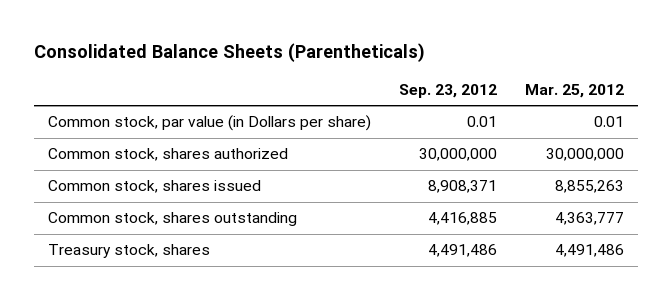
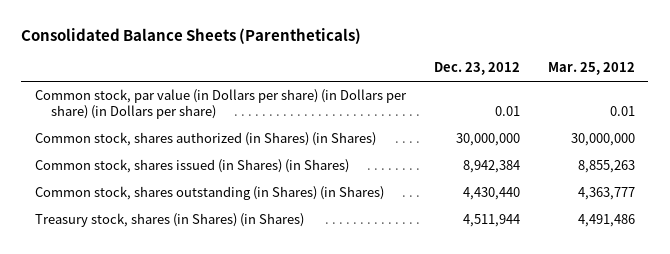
[398,84,497,99] Sep. 23, 2012 -> none
none -> [433,62,520,76] Dec. 23, 2012
[47,115,371,132] Common stock, par value (in Dollars per share) -> [35,89,408,120] Common stock, par value (in Dollars per share) (in Dollars per share) (in Dollars per share)
[47,148,288,162] Common stock, shares authorized -> [35,132,377,147] Common stock, shares authorized (in Shares) (in Shares)
[47,180,261,194] Common stock, shares issued -> [35,159,350,174] Common stock, shares issued (in Shares) (in Shares)
[47,212,297,227] Common stock, shares outstanding -> [35,186,385,201] Common stock, shares outstanding (in Shares) (in Shares)
[47,244,210,259] Treasury stock, shares -> [35,213,305,228] Treasury stock, shares (in Shares) (in Shares)

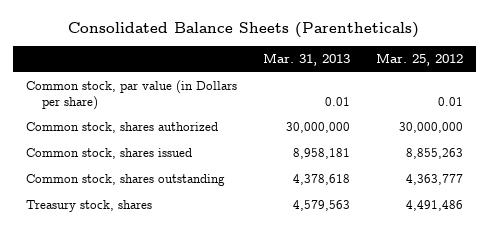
[433,62,520,76] Dec. 23, 2012 -> none
none -> [262,53,350,67] Mar. 31, 2013
[35,89,408,120] Common stock, par value (in Dollars per share) (in Dollars per share) (in Dollars per share) -> [26,80,238,110] Common stock, par value (in Dollars per share)
[35,132,377,147] Common stock, shares authorized (in Shares) (in Shares) -> [26,122,219,134] Common stock, shares authorized
[35,159,350,174] Common stock, shares issued (in Shares) (in Shares) -> [26,148,193,160] Common stock, shares issued
[35,186,385,201] Common stock, shares outstanding (in Shares) (in Shares) -> [26,174,226,187] Common stock, shares outstanding
[35,213,305,228] Treasury stock, shares (in Shares) (in Shares) -> [26,200,153,213] Treasury stock, shares

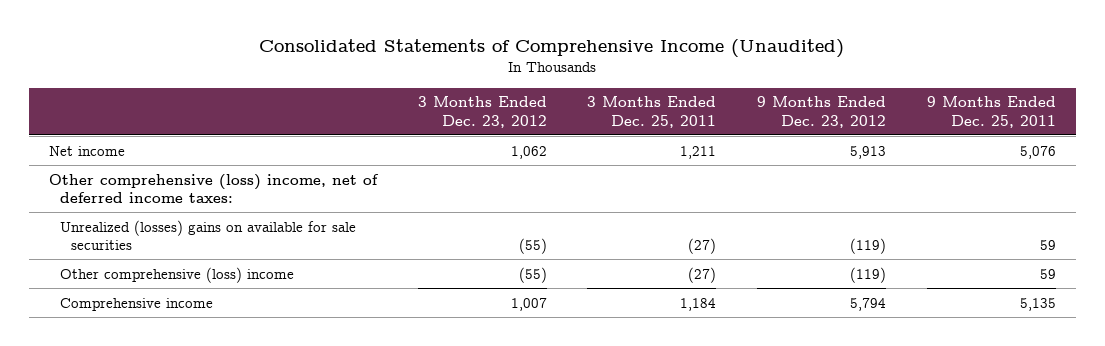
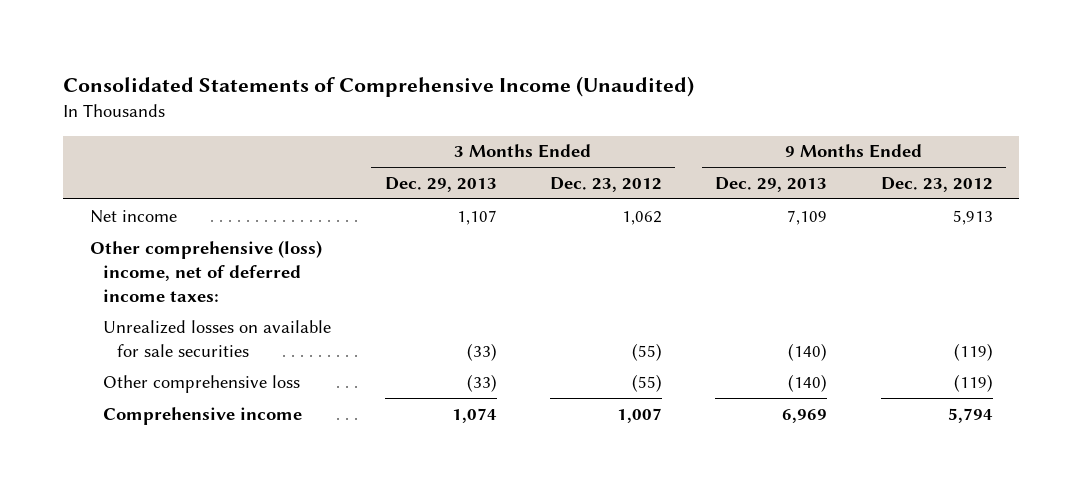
[587,96,717,128] 3 Months Ended Dec. 25, 2011 -> none
[926,96,1056,128] 9 Months Ended Dec. 25, 2011 -> none
none -> [384,177,497,193] Dec. 29, 2013
none -> [715,177,828,193] Dec. 29, 2013
[60,219,357,251] Unrealized (losses) gains on available for sale securities -> [103,319,332,357] Unrealized losses on available for sale securities
[60,266,295,283] Other comprehensive (loss) income -> [103,374,301,393] Other comprehensive loss

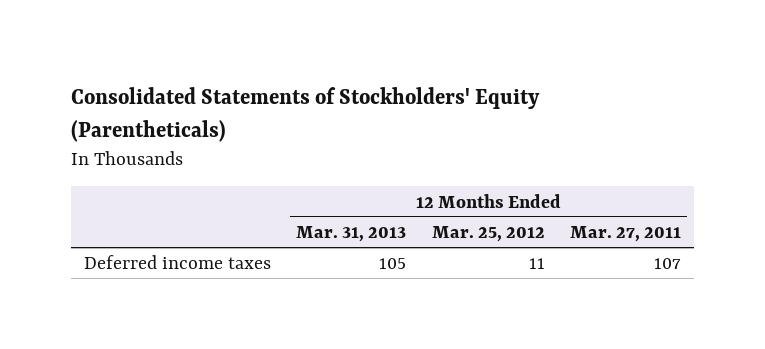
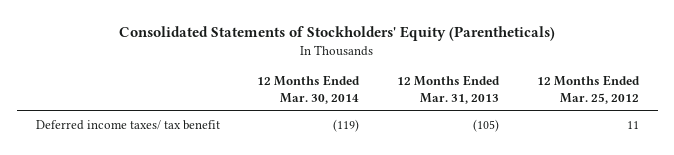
[570,226,682,243] Mar. 27, 2011 -> none
none -> [257,75,361,104] 12 Months Ended Mar. 30, 2014
[84,255,272,270] Deferred income taxes -> [35,120,220,131] Deferred income taxes/ tax benefit
[379,258,407,270] 105 -> [473,119,500,133] (105)

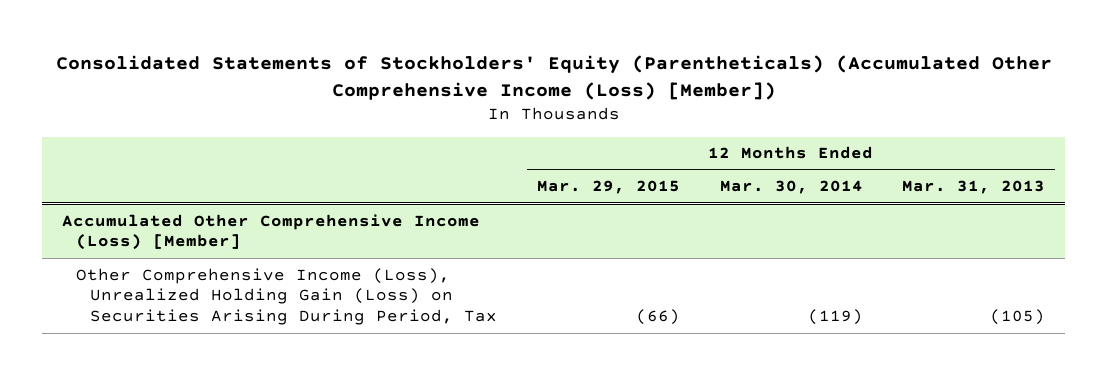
[119,26,556,42] Consolidated Statements of Stockholders' Equity (Parentheticals) -> [55,54,1052,100] Consolidated Statements of Stockholders' Equity (Parentheticals) (Accumulated Other Comprehensive Income (Loss) [Member])
[536,75,640,104] 12 Months Ended Mar. 25, 2012 -> none
none -> [536,180,680,195] Mar. 29, 2015
none -> [61,213,480,251] Accumulated Other Comprehensive Income (Loss) [Member]
[35,120,220,131] Deferred income taxes/ tax benefit -> [75,267,497,326] Other Comprehensive Income (Loss), Unrealized Holding Gain (Loss) on Securities Arising During Period, Tax

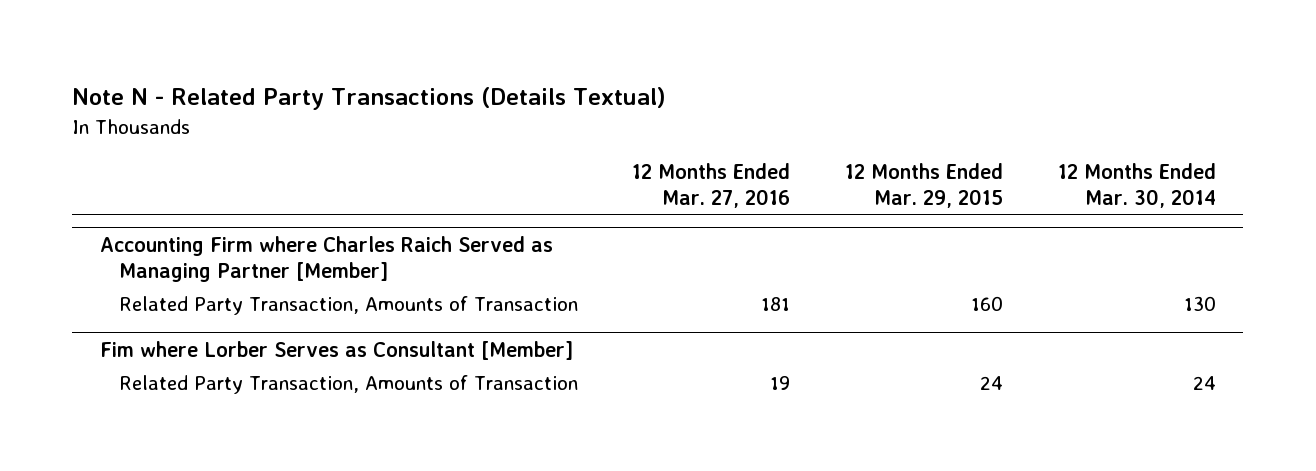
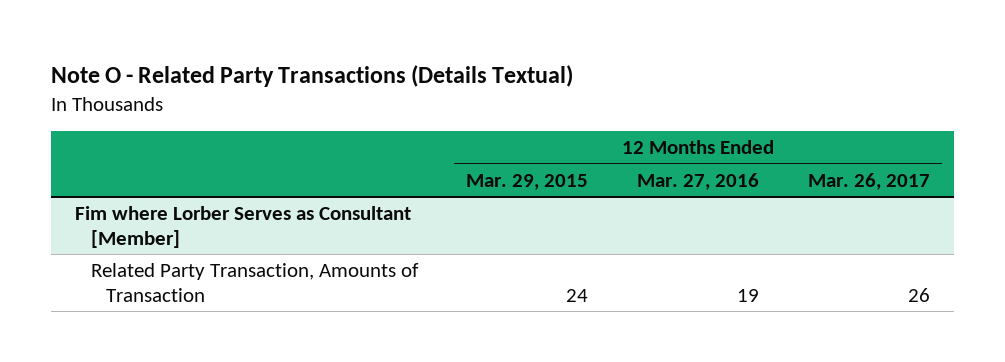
[72,87,667,111] Note N - Related Party Transactions (Details Textual) -> [50,64,573,87] Note O - Related Party Transactions (Details Textual)
[1057,162,1216,208] 12 Months Ended Mar. 30, 2014 -> none
none -> [807,172,930,190] Mar. 26, 2017
[99,235,553,282] Accounting Firm where Charles Raich Served as Managing Partner [Member] -> none
[118,295,578,315] Related Party Transaction, Amounts of Transaction -> none

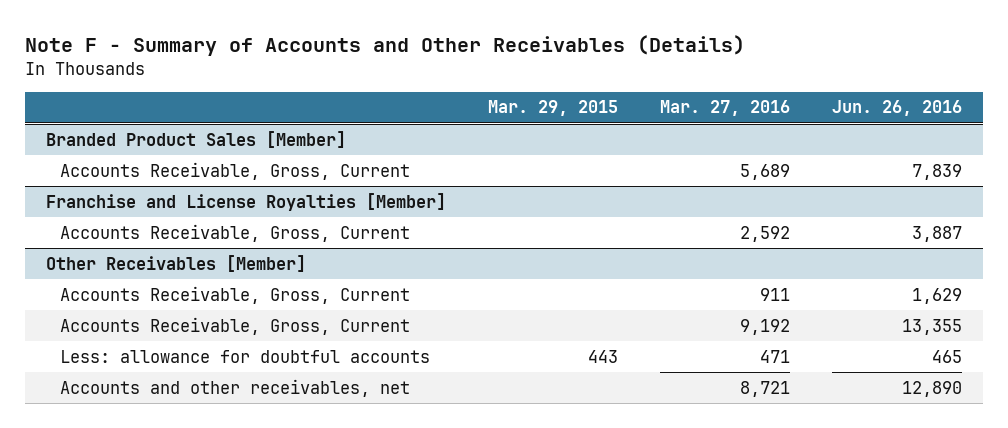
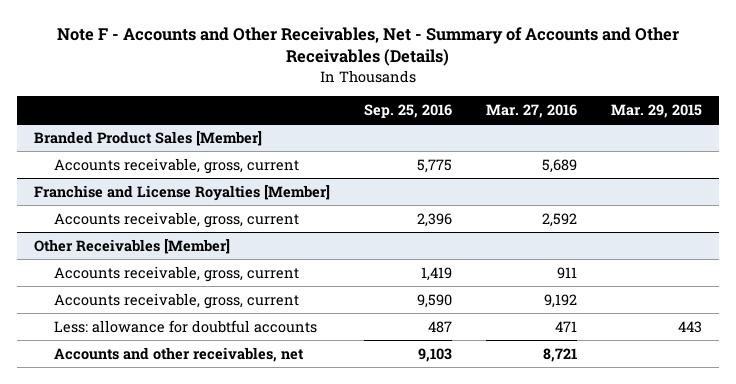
[24,34,745,56] Note F - Summary of Accounts and Other Receivables (Details) -> [57,26,680,67] Note F - Accounts and Other Receivables, Net - Summary of Accounts and Other Receivables (Details)
[832,100,963,117] Jun. 26, 2016 -> none
none -> [364,104,453,119] Sep. 25, 2016
[60,161,411,180] Accounts Receivable, Gross, Current -> [53,157,299,174] Accounts receivable, gross, current
[60,223,411,242] Accounts Receivable, Gross, Current -> [53,211,299,228] Accounts receivable, gross, current
[60,285,411,304] Accounts Receivable, Gross, Current -> [53,265,299,282] Accounts receivable, gross, current
[60,316,411,335] Accounts Receivable, Gross, Current -> [53,292,299,309] Accounts receivable, gross, current

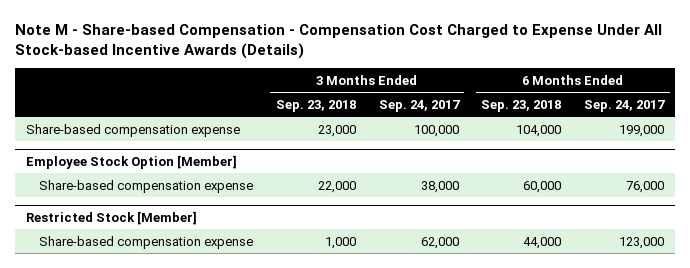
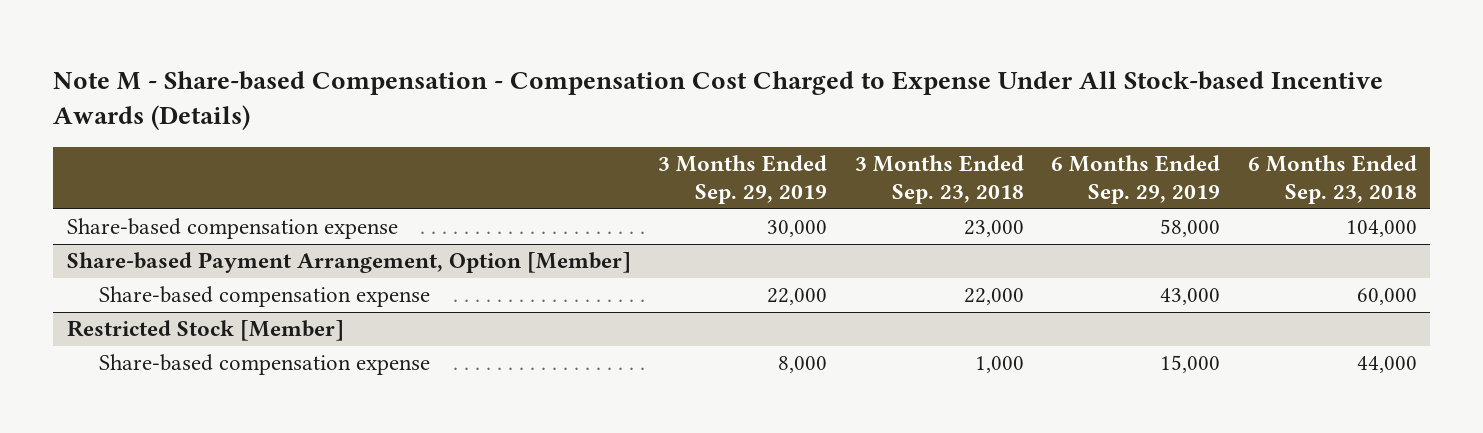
[378,99,460,112] Sep. 24, 2017 -> none
[583,99,665,112] Sep. 24, 2017 -> none
none -> [658,155,828,205] 3 Months Ended Sep. 29, 2019
none -> [1051,155,1221,205] 6 Months Ended Sep. 29, 2019
[26,154,238,169] Employee Stock Option [Member] -> [66,252,631,274] Share-based Payment Arrangement, Option [Member]

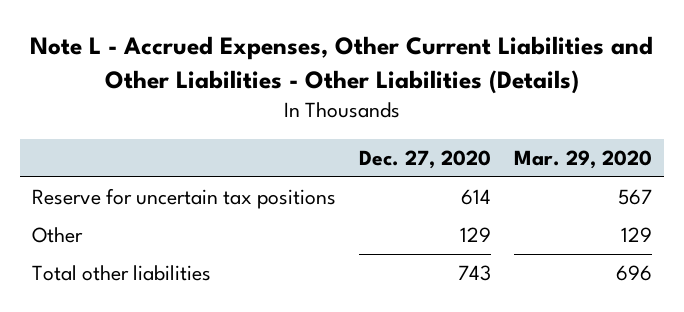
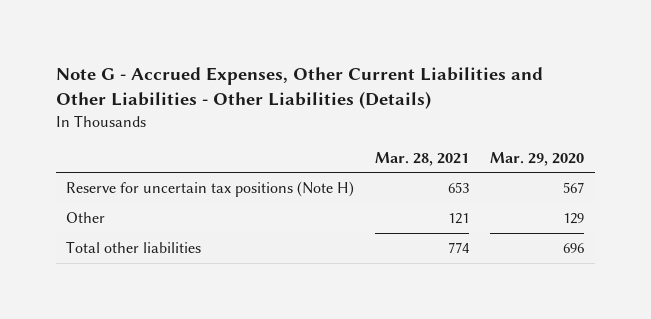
[30,35,654,94] Note L - Accrued Expenses, Other Current Liabilities and Other Liabilities - Other Liabilities (Details) -> [55,67,543,110] Note G - Accrued Expenses, Other Current Liabilities and Other Liabilities - Other Liabilities (Details)
[359,149,492,169] Dec. 27, 2020 -> none
none -> [375,151,470,166] Mar. 28, 2021
[31,188,336,210] Reserve for uncertain tax positions -> [66,181,355,198] Reserve for uncertain tax positions (Note H)

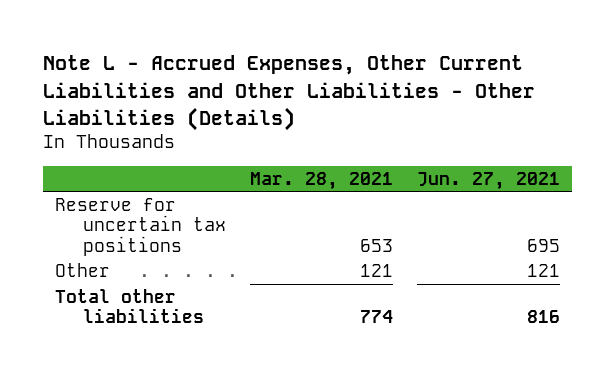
[55,67,543,110] Note G - Accrued Expenses, Other Current Liabilities and Other Liabilities - Other Liabilities (Details) -> [43,55,536,131] Note L - Accrued Expenses, Other Current Liabilities and Other Liabilities - Other Liabilities (Details)
[490,151,585,166] Mar. 29, 2020 -> none
none -> [416,171,560,190] Jun. 27, 2021
[66,181,355,198] Reserve for uncertain tax positions (Note H) -> [55,197,227,256] Reserve for uncertain tax positions

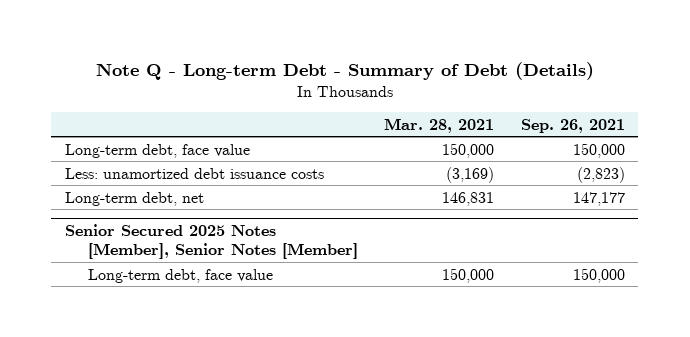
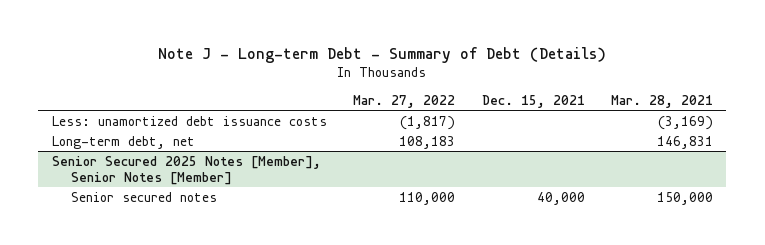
[95,61,594,80] Note Q - Long-term Debt - Summary of Debt (Details) -> [158,47,607,64] Note J - Long-term Debt - Summary of Debt (Details)
[521,118,626,133] Sep. 26, 2021 -> none
none -> [353,95,456,109] Mar. 27, 2022
none -> [481,95,585,109] Dec. 15, 2021
[64,143,250,158] Long-term debt, face value -> none
[87,268,273,283] Long-term debt, face value -> [70,191,217,202] Senior secured notes

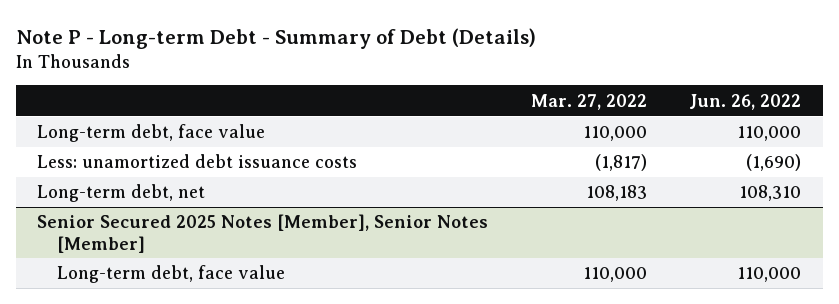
[158,47,607,64] Note J - Long-term Debt - Summary of Debt (Details) -> [15,27,536,49] Note P - Long-term Debt - Summary of Debt (Details)
[481,95,585,109] Dec. 15, 2021 -> none
[610,95,713,109] Mar. 28, 2021 -> none
none -> [689,93,802,110] Jun. 26, 2022
none -> [37,124,266,143] Long-term debt, face value
[70,191,217,202] Senior secured notes -> [57,265,286,284] Long-term debt, face value

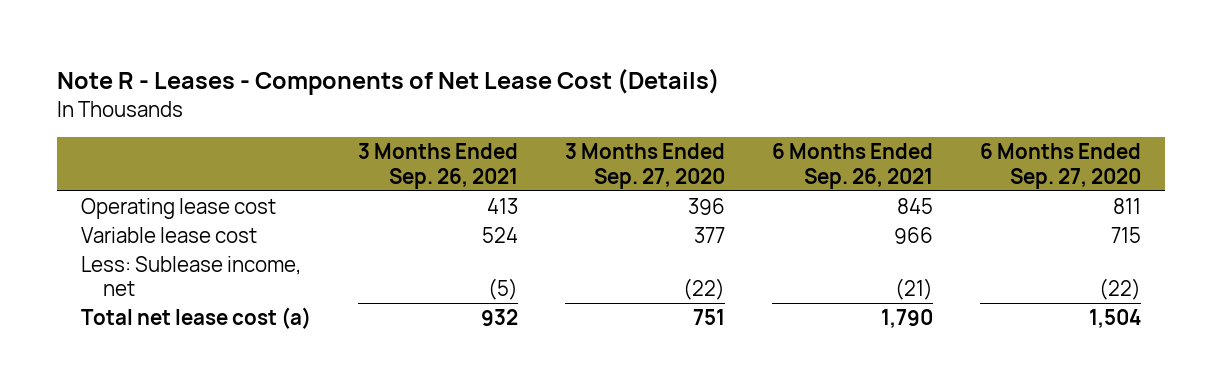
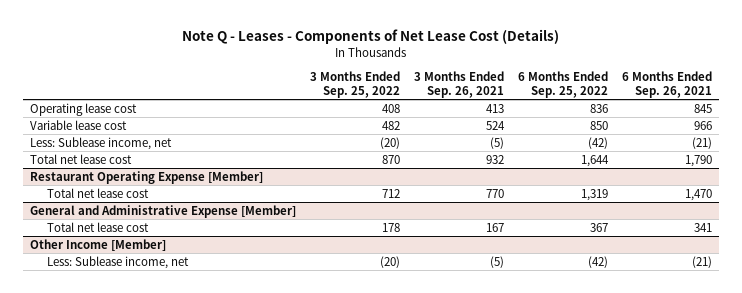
[57,69,721,96] Note R - Leases - Components of Net Lease Cost (Details) -> [181,28,559,44] Note Q - Leases - Components of Net Lease Cost (Details)
[565,143,726,189] 3 Months Ended Sep. 27, 2020 -> none
[980,143,1142,189] 6 Months Ended Sep. 27, 2020 -> none
none -> [309,70,400,98] 3 Months Ended Sep. 25, 2022
none -> [517,70,608,98] 6 Months Ended Sep. 25, 2022
[80,307,311,330] Total net lease cost (a) -> [29,153,132,164] Total net lease cost
none -> [29,170,263,184] Restaurant Operating Expense [Member]
none -> [46,187,149,198] Total net lease cost
none -> [29,204,296,218] General and Administrative Expense [Member]
none -> [46,221,149,232] Total net lease cost
none -> [29,238,166,251] Other Income [Member]
none -> [46,255,189,269] Less: Sublease income, net

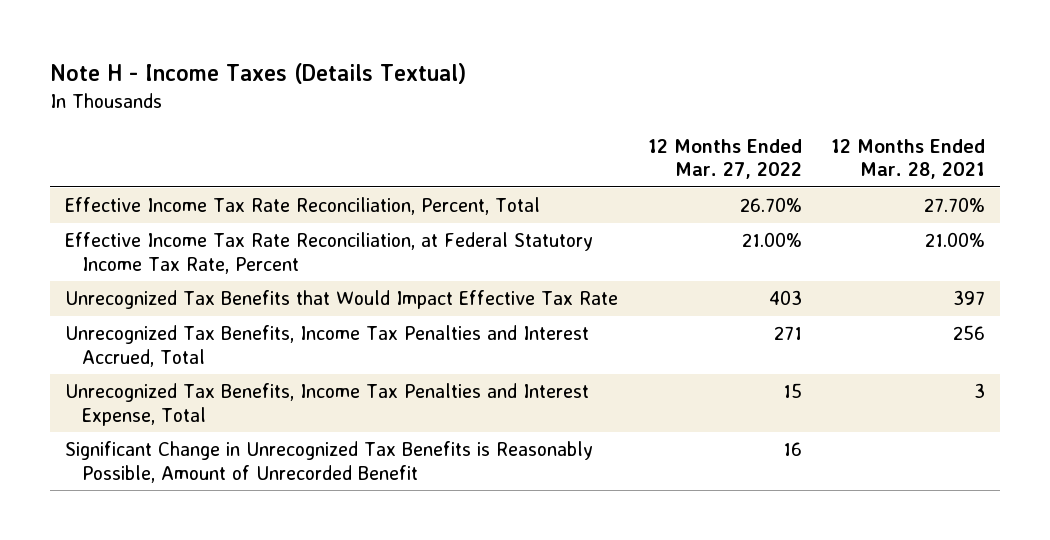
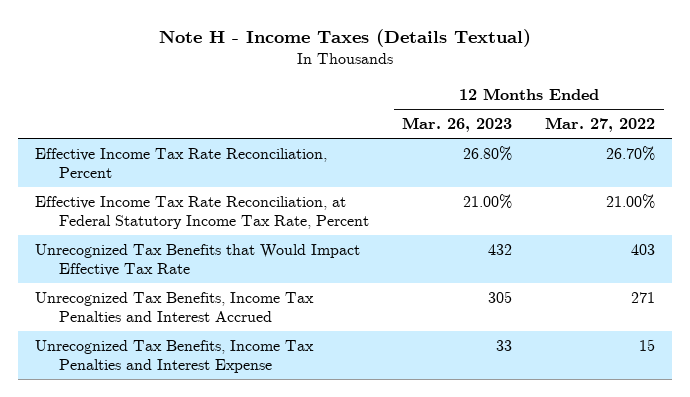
[831,138,986,180] 12 Months Ended Mar. 28, 2021 -> none
none -> [402,117,513,133] Mar. 26, 2023
[65,197,541,216] Effective Income Tax Rate Reconciliation, Percent, Total -> [34,148,327,178] Effective Income Tax Rate Reconciliation, Percent
[65,441,594,483] Significant Change in Unrecognized Tax Benefits is Reasonably Possible, Amount of Unrecorded Benefit -> none
[65,325,590,367] Unrecognized Tax Benefits, Income Tax Penalties and Interest Accrued, Total -> [34,292,314,322] Unrecognized Tax Benefits, Income Tax Penalties and Interest Accrued
[65,383,590,426] Unrecognized Tax Benefits, Income Tax Penalties and Interest Expense, Total -> [34,340,314,373] Unrecognized Tax Benefits, Income Tax Penalties and Interest Expense

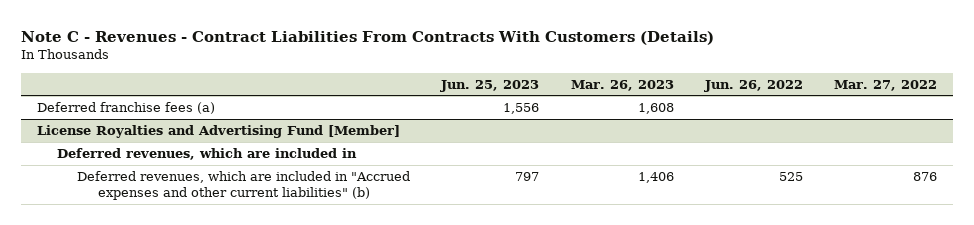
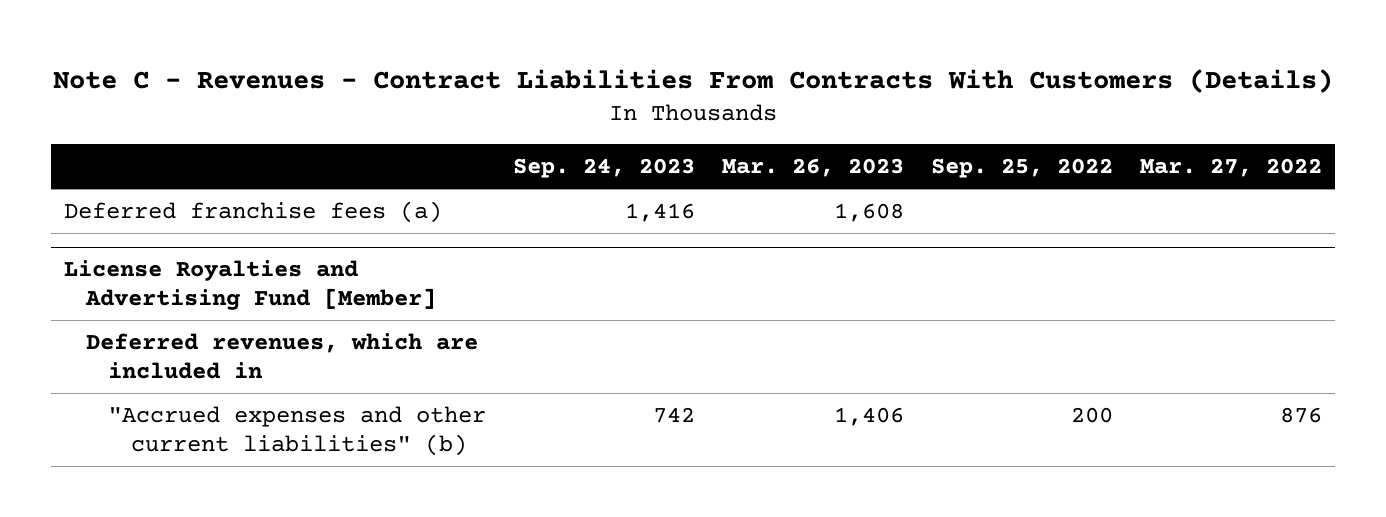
[440,79,540,92] Jun. 25, 2023 -> none
[703,79,803,92] Jun. 26, 2022 -> none
none -> [513,158,696,179] Sep. 24, 2023
none -> [930,158,1113,179] Sep. 25, 2022
[77,171,411,201] Deferred revenues, which are included in "Accrued expenses and other current liabilities" (b) -> [108,406,487,456] "Accrued expenses and other current liabilities" (b)

